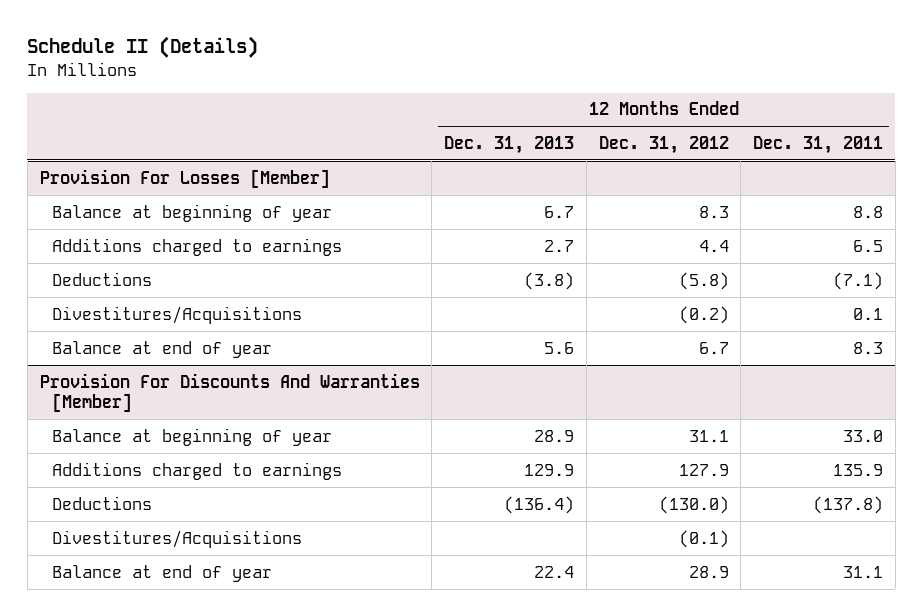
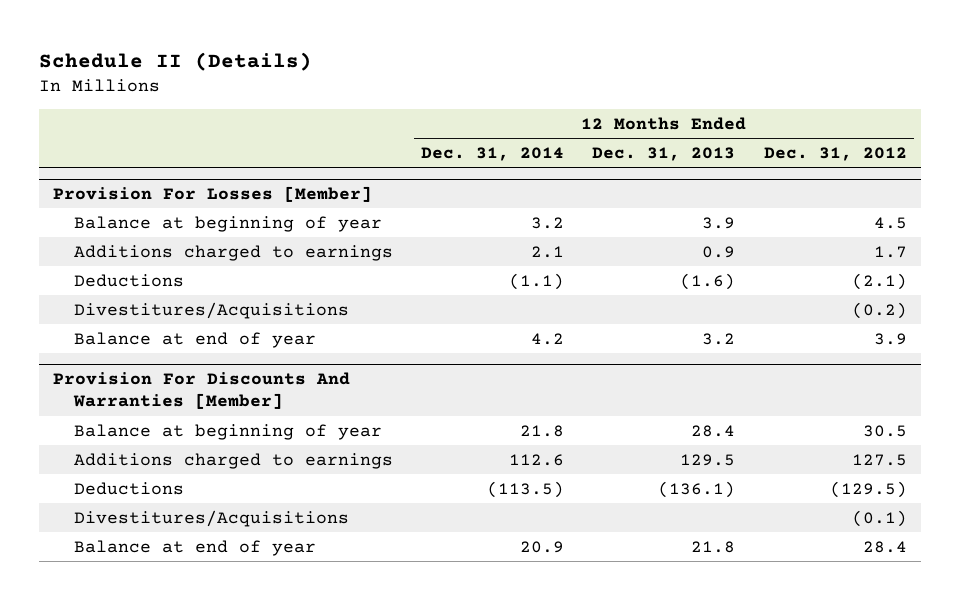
[753,135,884,154] Dec. 31, 2011 -> none
none -> [421,146,565,161] Dec. 31, 2014
[544,205,575,218] 6.7 -> [702,216,736,229] 3.9
[698,205,729,218] 8.3 -> [873,216,907,229] 4.5
[544,239,575,252] 2.7 -> [702,245,736,258] 0.9
[698,239,729,252] 4.4 -> [873,245,907,258] 1.7
[524,271,575,290] (3.8) -> [680,272,736,290] (1.6)
[678,271,729,290] (5.8) -> [851,272,907,290] (2.1)
[544,341,575,354] 5.6 -> [702,332,736,345] 3.2
[698,341,729,354] 6.7 -> [873,332,907,345] 3.9
[534,429,575,442] 28.9 -> [691,424,736,437] 28.4
[688,429,729,442] 31.1 -> [862,424,907,437] 30.5
[524,463,575,476] 129.9 -> [680,453,736,466] 129.5
[678,463,729,476] 127.9 -> [851,453,907,466] 127.5
[504,495,575,514] (136.4) -> [658,480,736,498] (136.1)
[658,495,729,514] (130.0) -> [829,480,907,498] (129.5)
[534,565,575,578] 22.4 -> [691,540,736,553] 21.8
[688,565,729,578] 28.9 -> [862,540,907,553] 28.4

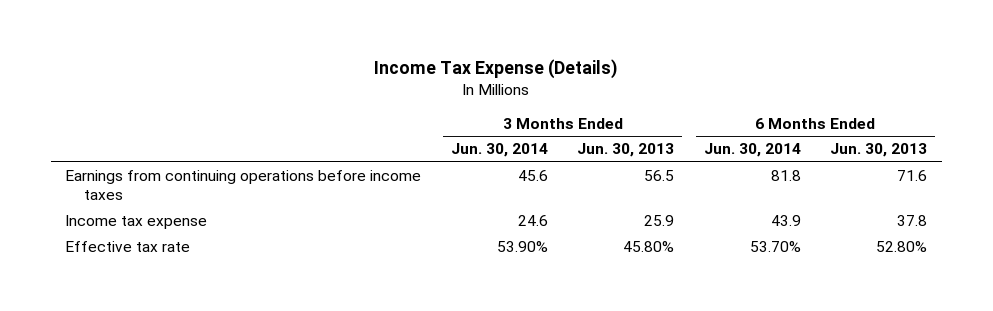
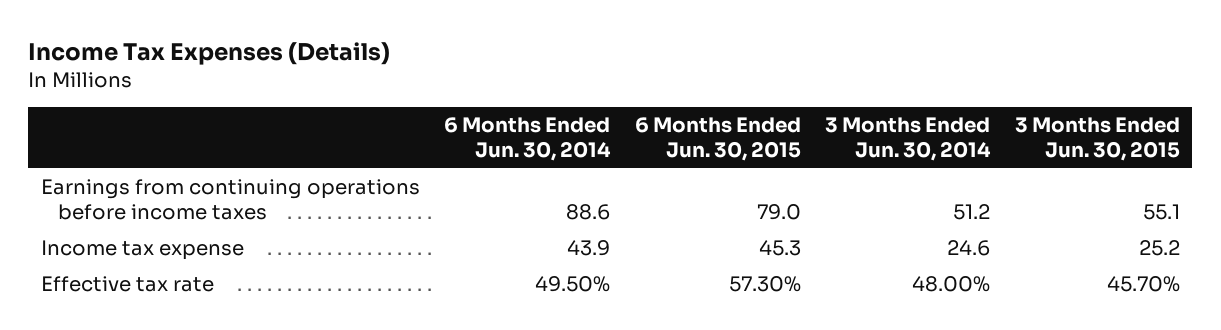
[374,59,618,80] Income Tax Expense (Details) -> [28,41,391,65] Income Tax Expenses (Details)
[577,143,675,158] Jun. 30, 2013 -> none
[830,143,928,158] Jun. 30, 2013 -> none
none -> [634,117,801,162] 6 Months Ended Jun. 30, 2015
none -> [1015,117,1181,162] 3 Months Ended Jun. 30, 2015
[517,170,548,182] 45.6 -> [953,204,991,221] 51.2
[770,170,801,182] 81.8 -> [566,204,611,221] 88.6
[496,241,548,253] 53.90% -> [912,276,991,293] 48.00%
[749,241,801,253] 53.70% -> [535,276,611,293] 49.50%

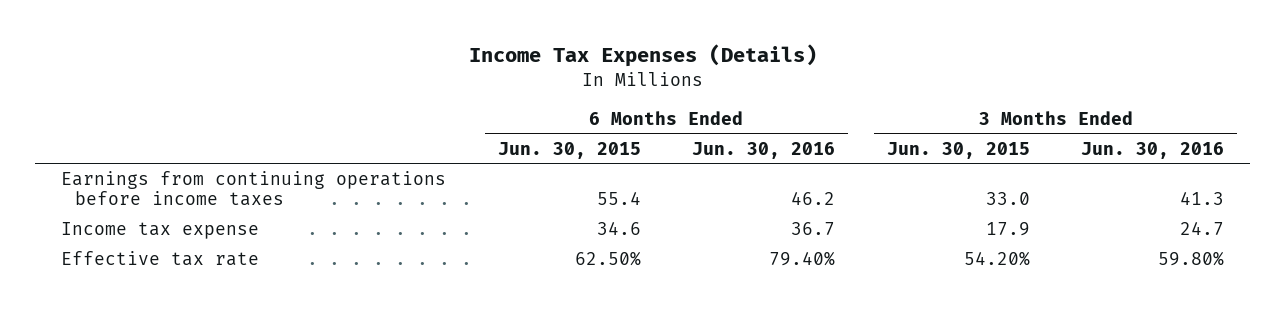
[444,117,612,162] 6 Months Ended Jun. 30, 2014 -> none
[825,117,992,162] 3 Months Ended Jun. 30, 2014 -> none
none -> [692,141,836,159] Jun. 30, 2016
none -> [1081,141,1225,159] Jun. 30, 2016
[756,204,801,221] 79.0 -> [596,191,641,206] 55.4
[1143,204,1181,221] 55.1 -> [985,192,1030,206] 33.0
[758,240,801,257] 45.3 -> [596,221,641,236] 34.6
[1139,240,1181,257] 25.2 -> [985,222,1030,237] 17.9
[728,276,801,293] 57.30% -> [574,251,641,267] 62.50%
[1107,276,1181,293] 45.70% -> [963,251,1030,267] 54.20%

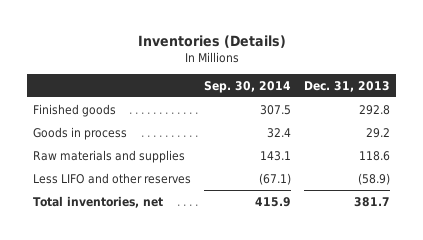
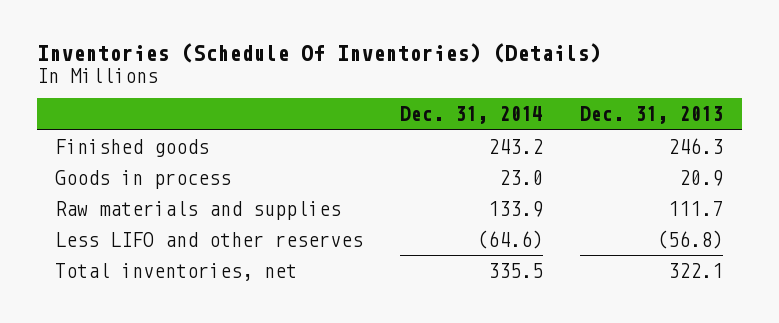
[137,34,286,48] Inventories (Details) -> [36,43,601,64] Inventories (Schedule Of Inventories) (Details)
[204,80,292,93] Sep. 30, 2014 -> none
none -> [400,106,544,125] Dec. 31, 2014
[358,104,390,115] 292.8 -> [668,137,724,154] 246.3
[365,127,390,138] 29.2 -> [679,169,724,186] 20.9
[358,150,390,161] 118.6 -> [668,200,724,216] 111.7
[357,172,390,185] (58.9) -> [657,229,724,249] (56.8)
[353,196,390,207] 381.7 -> [668,262,724,278] 322.1

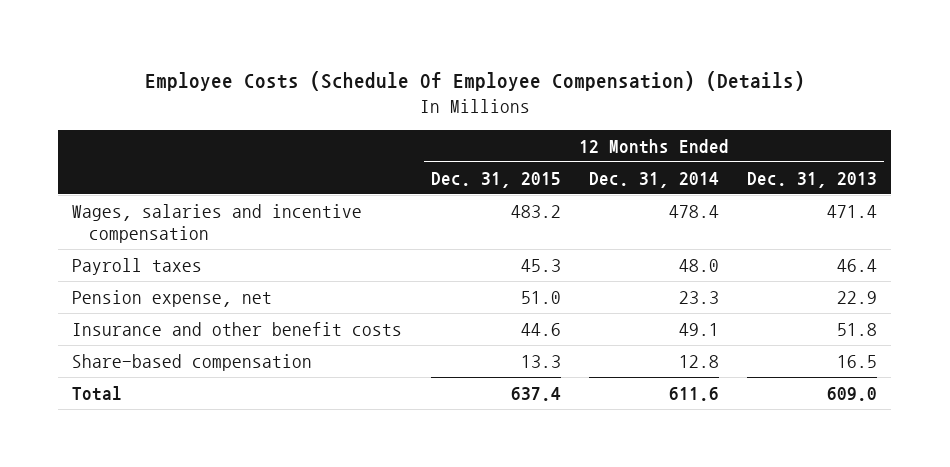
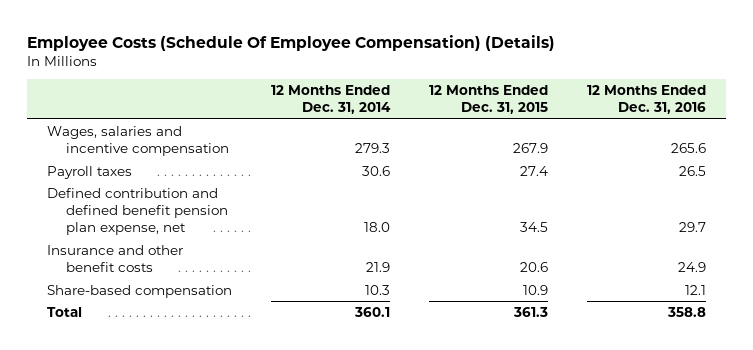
[747,171,878,188] Dec. 31, 2013 -> none
none -> [586,85,706,115] 12 Months Ended Dec. 31, 2016
[510,204,561,218] 483.2 -> [512,142,548,153] 267.9
[668,204,719,218] 478.4 -> [354,142,390,153] 279.3
[520,258,561,272] 45.3 -> [519,165,548,176] 27.4
[678,258,719,272] 48.0 -> [361,165,390,176] 30.6
[72,289,273,307] Pension expense, net -> [46,187,228,236] Defined contribution and defined benefit pension plan expense, net
[520,290,561,304] 51.0 -> [519,222,548,233] 34.5
[678,290,719,304] 23.3 -> [363,222,390,233] 18.0
[520,322,561,336] 44.6 -> [519,261,548,272] 20.6
[678,322,719,336] 49.1 -> [365,261,390,272] 21.9
[520,354,561,368] 13.3 -> [522,284,548,295] 10.9
[678,354,719,368] 12.8 -> [364,284,390,295] 10.3
[510,386,561,401] 637.4 -> [512,306,548,317] 361.3
[668,386,719,401] 611.6 -> [353,306,390,317] 360.1

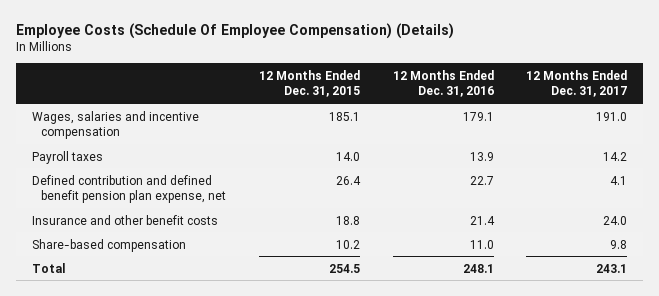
[270,85,391,115] 12 Months Ended Dec. 31, 2014 -> none
none -> [526,69,628,98] 12 Months Ended Dec. 31, 2017
[512,142,548,153] 267.9 -> [328,111,360,121] 185.1
[670,142,706,153] 265.6 -> [462,111,494,121] 179.1
[519,165,548,176] 27.4 -> [335,151,360,161] 14.0
[678,165,706,176] 26.5 -> [469,151,494,161] 13.9
[519,222,548,233] 34.5 -> [335,175,361,185] 26.4
[678,222,706,233] 29.7 -> [469,175,494,185] 22.7
[519,261,548,272] 20.6 -> [335,215,360,225] 18.8
[677,261,706,272] 24.9 -> [469,215,495,225] 21.4
[522,284,548,295] 10.9 -> [335,239,360,249] 10.2
[684,284,706,295] 12.1 -> [469,239,494,249] 11.0
[512,306,548,317] 361.3 -> [328,263,360,273] 254.5
[666,306,706,317] 358.8 -> [462,263,494,273] 248.1

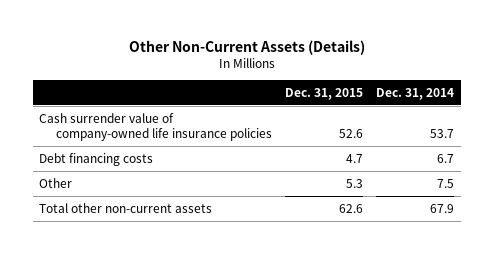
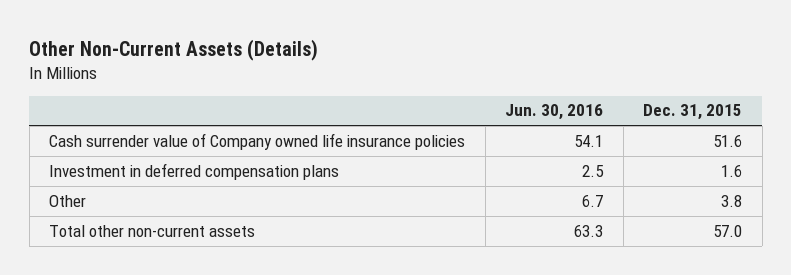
[376,87,455,100] Dec. 31, 2014 -> none
none -> [505,104,604,121] Jun. 30, 2016
[39,152,154,166] Debt financing costs -> none
[39,112,272,142] Cash surrender value of company-owned life insurance policies -> [49,132,466,150] Cash surrender value of Company owned life insurance policies
[339,129,364,139] 52.6 -> [713,134,743,147] 51.6
none -> [49,162,340,180] Investment in deferred compensation plans
[346,178,364,188] 5.3 -> [721,194,743,207] 3.8
[339,203,364,213] 62.6 -> [713,224,743,237] 57.0

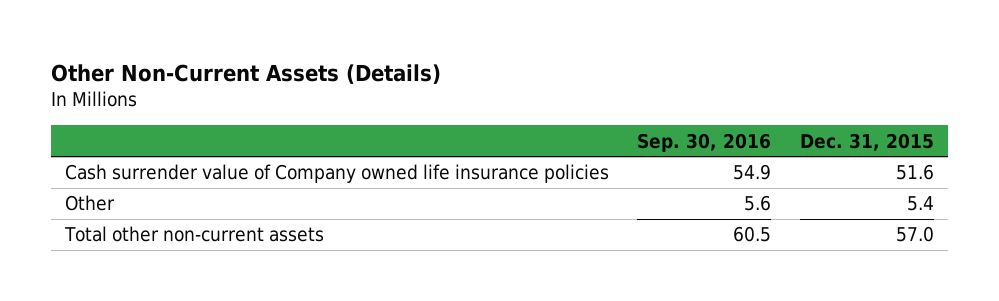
[505,104,604,121] Jun. 30, 2016 -> none
none -> [637,132,772,152] Sep. 30, 2016
[49,162,340,180] Investment in deferred compensation plans -> none
[721,194,743,207] 3.8 -> [906,196,934,212] 5.4

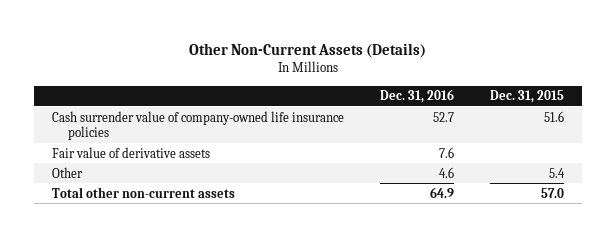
[637,132,772,152] Sep. 30, 2016 -> none
none -> [379,89,454,104] Dec. 31, 2016
[65,164,610,184] Cash surrender value of Company owned life insurance policies -> [52,110,345,140] Cash surrender value of company-owned life insurance policies
none -> [52,146,211,158] Fair value of derivative assets

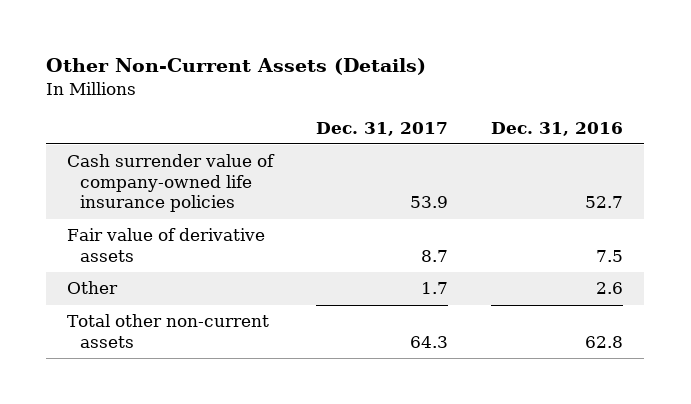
[489,90,564,104] Dec. 31, 2015 -> none
none -> [316,121,449,136] Dec. 31, 2017
[438,146,454,158] 7.6 -> [596,249,624,262] 7.5
[438,166,454,178] 4.6 -> [596,282,624,295] 2.6
[429,186,454,198] 64.9 -> [585,335,624,348] 62.8

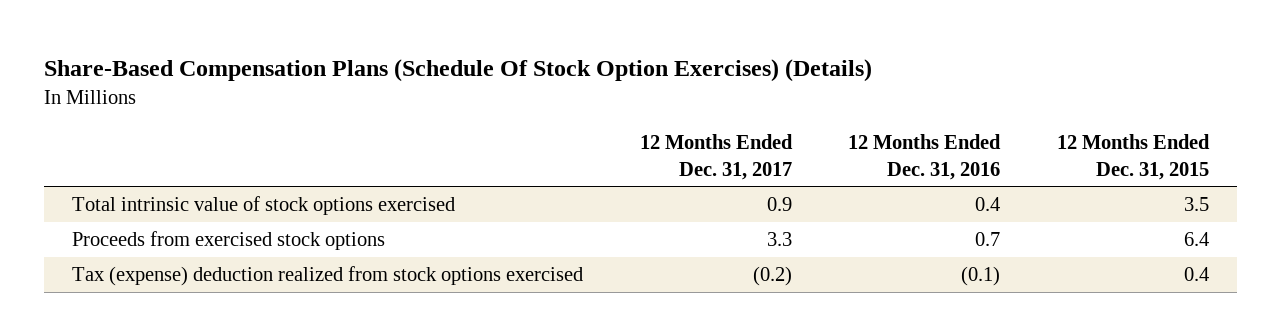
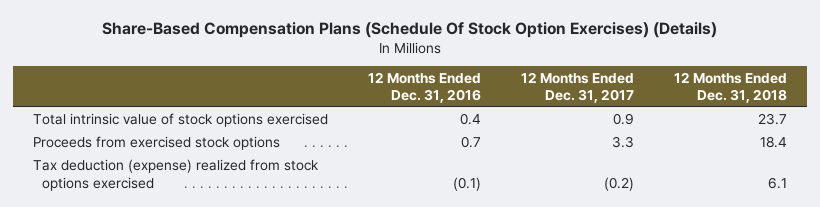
[1056,133,1210,180] 12 Months Ended Dec. 31, 2015 -> none
none -> [674,71,788,104] 12 Months Ended Dec. 31, 2018
[72,266,584,287] Tax (expense) deduction realized from stock options exercised -> [32,159,319,191] Tax deduction (expense) realized from stock options exercised

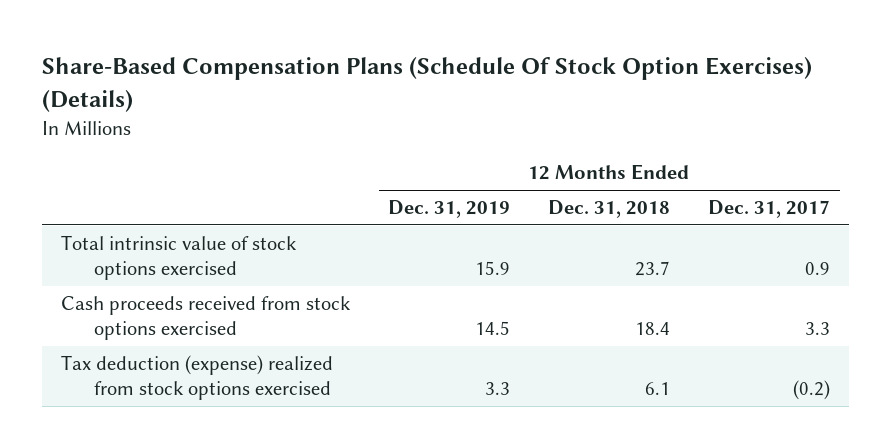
[367,71,481,104] 12 Months Ended Dec. 31, 2016 -> none
none -> [388,200,511,219] Dec. 31, 2019
[32,136,280,151] Proceeds from exercised stock options -> [61,296,352,341] Cash proceeds received from stock options exercised

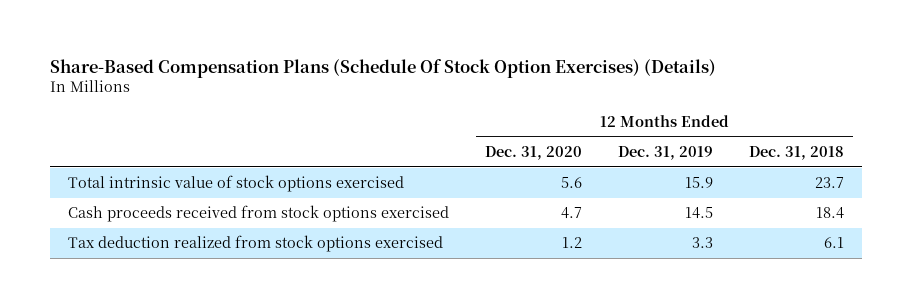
[708,200,831,219] Dec. 31, 2017 -> none
none -> [485,145,583,160] Dec. 31, 2020
[61,355,334,401] Tax deduction (expense) realized from stock options exercised -> [68,235,444,253] Tax deduction realized from stock options exercised

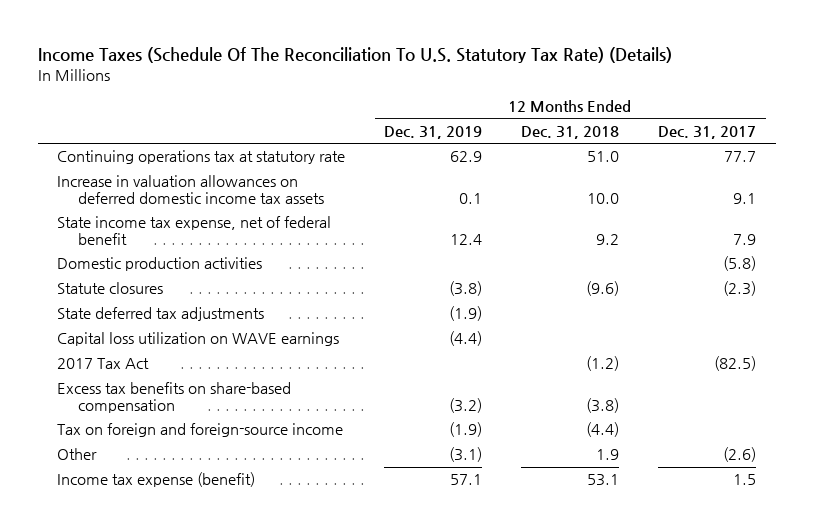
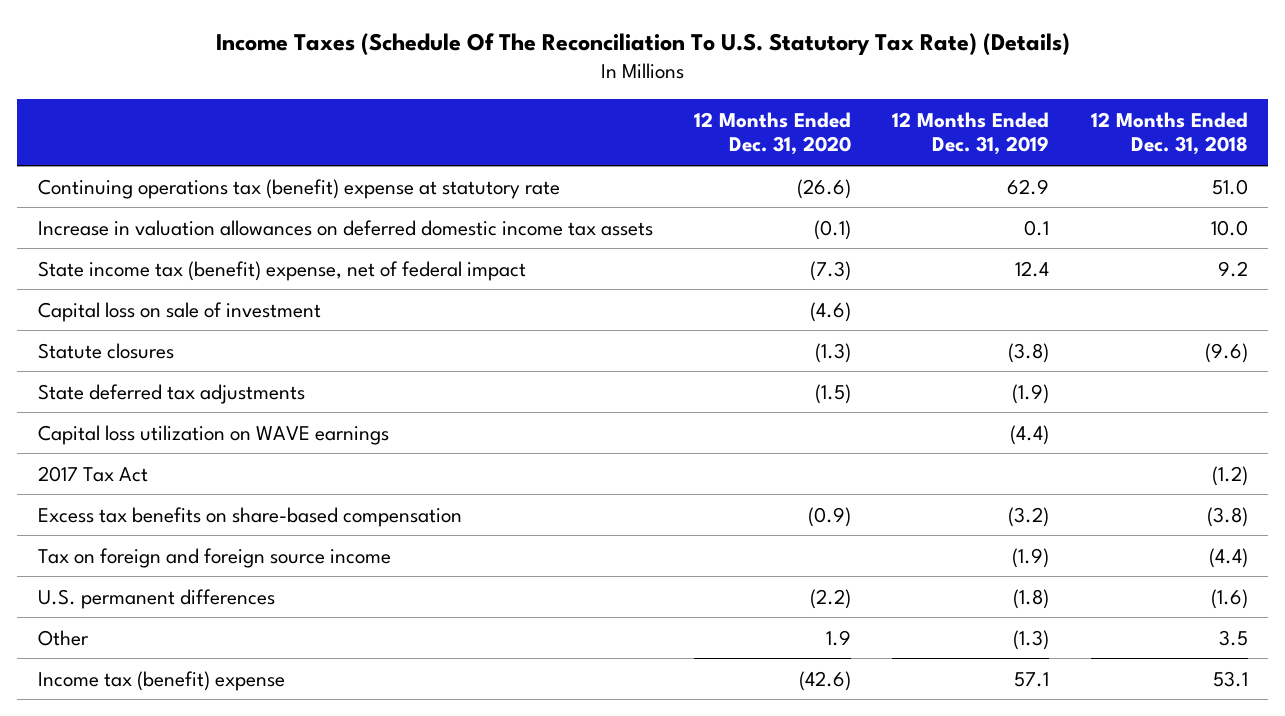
[658,125,757,139] Dec. 31, 2017 -> none
none -> [694,111,852,156] 12 Months Ended Dec. 31, 2020
[57,150,346,165] Continuing operations tax at statutory rate -> [37,178,560,199] Continuing operations tax (benefit) expense at statutory rate
[57,257,263,272] Domestic production activities -> none
[57,216,332,245] State income tax expense, net of federal benefit -> [37,260,526,281] State income tax (benefit) expense, net of federal impact
none -> [37,301,321,322] Capital loss on sale of investment
[57,423,344,438] Tax on foreign and foreign-source income -> [37,547,391,568] Tax on foreign and foreign source income
none -> [37,588,275,609] U.S. permanent differences
[449,447,483,463] (3.1) -> [1013,629,1050,650] (1.3)
[596,449,620,461] 1.9 -> [1218,629,1248,646] 3.5
[57,472,256,488] Income tax expense (benefit) -> [37,670,285,691] Income tax (benefit) expense

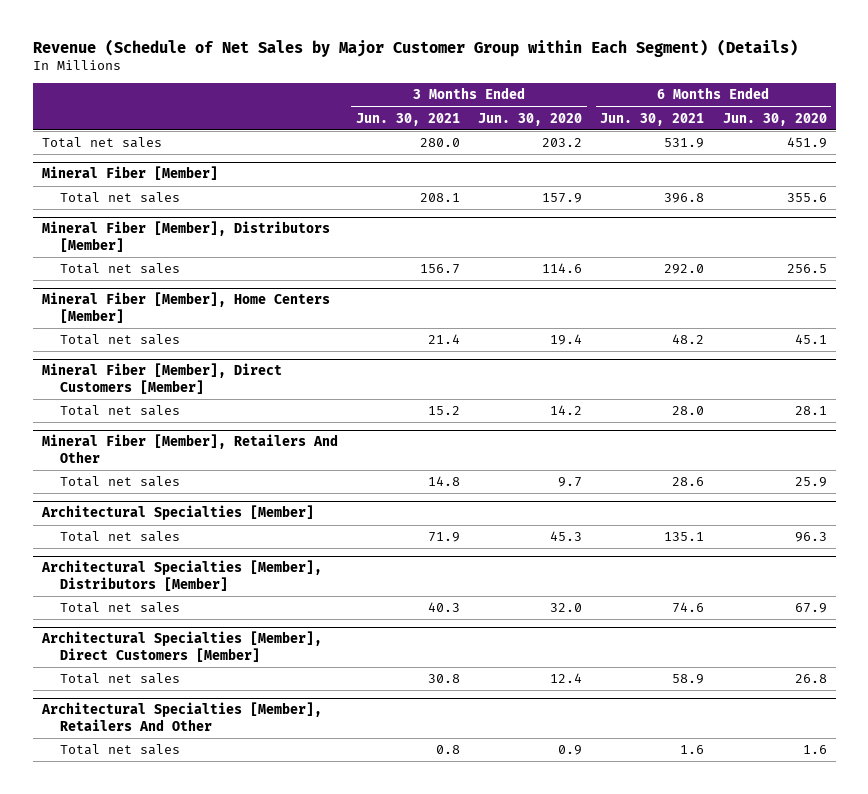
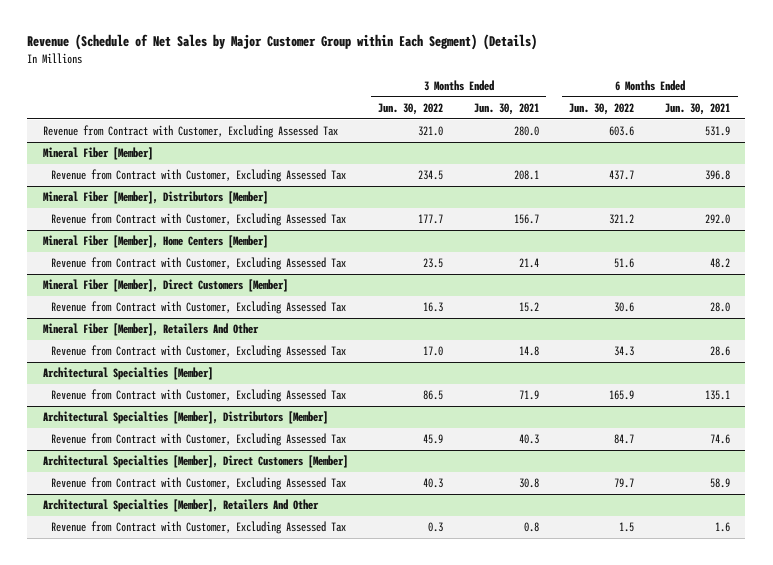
[478,112,583,126] Jun. 30, 2020 -> none
[722,112,827,126] Jun. 30, 2020 -> none
none -> [378,103,444,116] Jun. 30, 2022
none -> [569,103,635,116] Jun. 30, 2022
[41,137,162,149] Total net sales -> [42,125,338,139] Revenue from Contract with Customer, Excluding Assessed Tax
[60,192,181,204] Total net sales -> [51,169,347,183] Revenue from Contract with Customer, Excluding Assessed Tax
[60,263,181,275] Total net sales -> [51,213,347,227] Revenue from Contract with Customer, Excluding Assessed Tax
[60,334,181,346] Total net sales -> [51,257,347,271] Revenue from Contract with Customer, Excluding Assessed Tax
[60,405,181,417] Total net sales -> [51,301,347,315] Revenue from Contract with Customer, Excluding Assessed Tax
[60,476,181,488] Total net sales -> [51,345,347,359] Revenue from Contract with Customer, Excluding Assessed Tax
[60,531,181,543] Total net sales -> [51,389,347,403] Revenue from Contract with Customer, Excluding Assessed Tax
[60,602,181,614] Total net sales -> [51,433,347,447] Revenue from Contract with Customer, Excluding Assessed Tax
[60,673,181,685] Total net sales -> [51,477,347,491] Revenue from Contract with Customer, Excluding Assessed Tax
[60,744,181,756] Total net sales -> [51,521,347,535] Revenue from Contract with Customer, Excluding Assessed Tax

